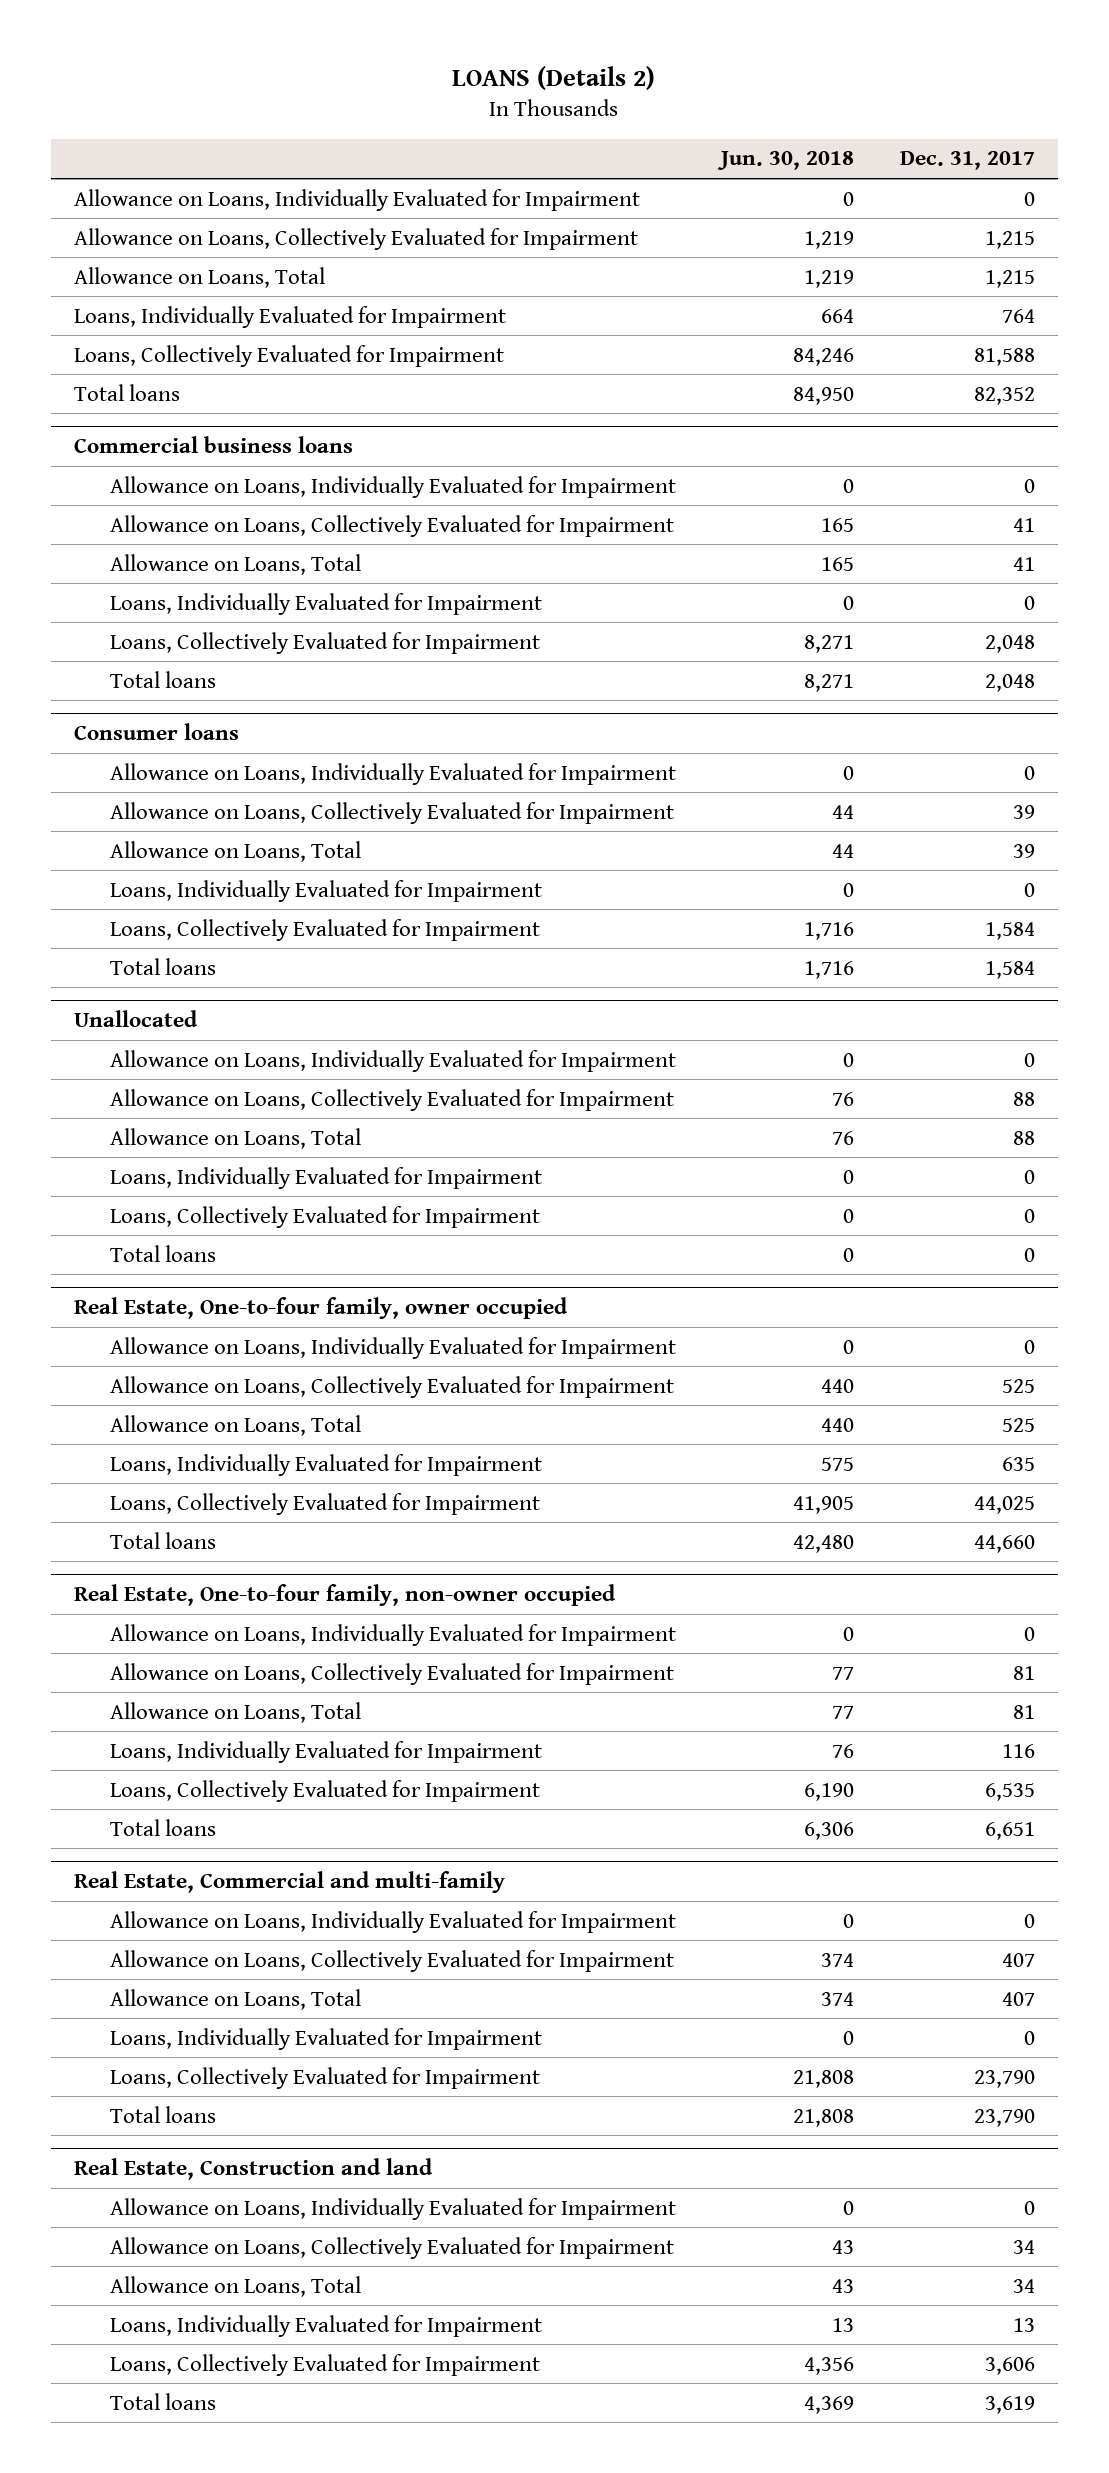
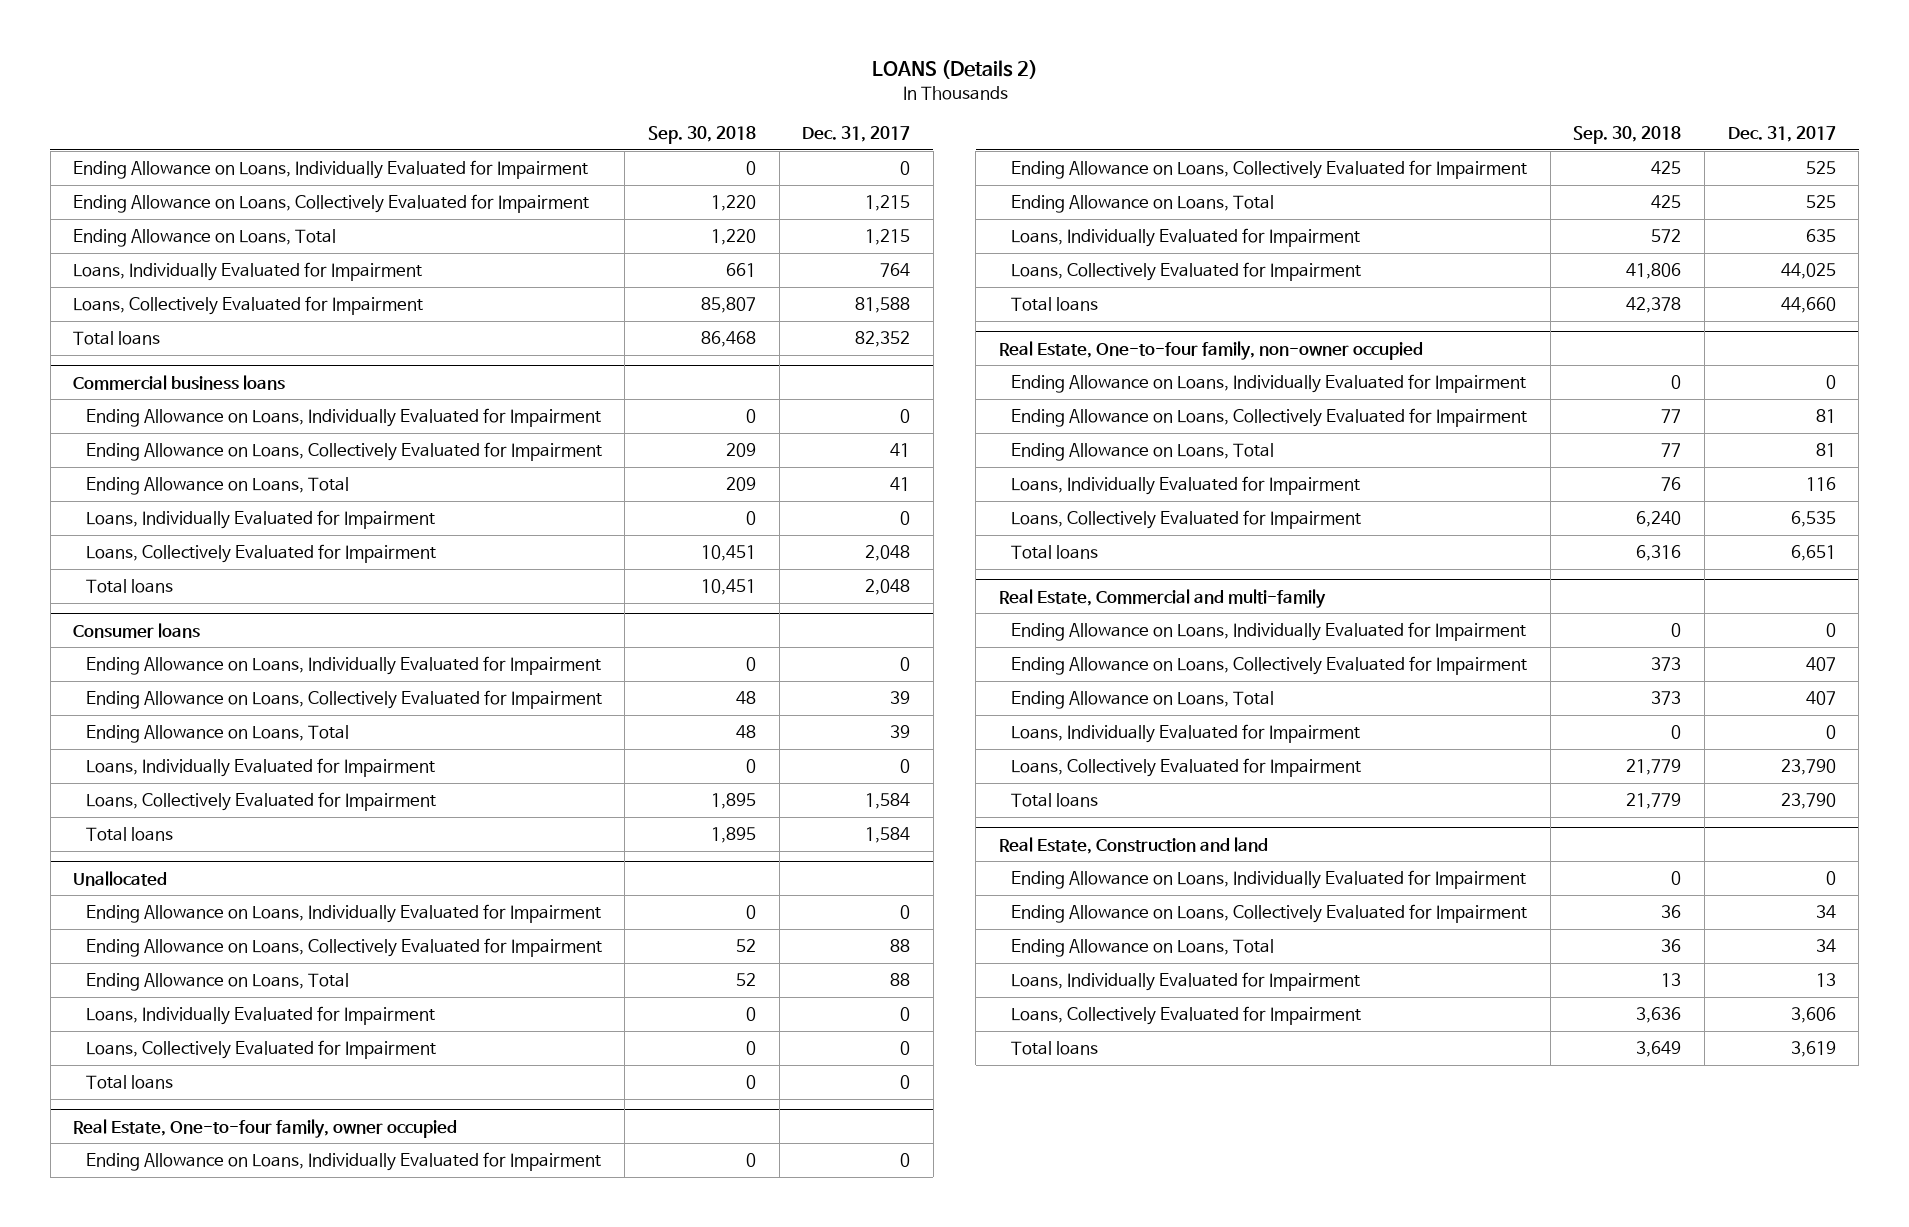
[717,151,855,171] Jun. 30, 2018 -> none
none -> [647,125,756,144] Sep. 30, 2018
[73,188,640,211] Allowance on Loans, Individually Evaluated for Impairment -> [73,159,589,179] Ending Allowance on Loans, Individually Evaluated for Impairment
[73,227,638,250] Allowance on Loans, Collectively Evaluated for Impairment -> [73,193,590,213] Ending Allowance on Loans, Collectively Evaluated for Impairment
[73,266,325,288] Allowance on Loans, Total -> [73,228,337,247] Ending Allowance on Loans, Total
[109,475,676,498] Allowance on Loans, Individually Evaluated for Impairment -> [85,407,601,427] Ending Allowance on Loans, Individually Evaluated for Impairment
[109,514,674,537] Allowance on Loans, Collectively Evaluated for Impairment -> [85,441,602,461] Ending Allowance on Loans, Collectively Evaluated for Impairment
[109,553,361,575] Allowance on Loans, Total -> [85,476,349,495] Ending Allowance on Loans, Total
[109,762,676,785] Allowance on Loans, Individually Evaluated for Impairment -> [85,655,601,675] Ending Allowance on Loans, Individually Evaluated for Impairment
[109,801,674,824] Allowance on Loans, Collectively Evaluated for Impairment -> [85,689,602,709] Ending Allowance on Loans, Collectively Evaluated for Impairment
[109,840,361,862] Allowance on Loans, Total -> [85,724,349,743] Ending Allowance on Loans, Total
[109,1049,676,1072] Allowance on Loans, Individually Evaluated for Impairment -> [85,903,601,923] Ending Allowance on Loans, Individually Evaluated for Impairment
[109,1088,674,1111] Allowance on Loans, Collectively Evaluated for Impairment -> [85,937,602,957] Ending Allowance on Loans, Collectively Evaluated for Impairment
[109,1127,361,1149] Allowance on Loans, Total -> [85,972,349,991] Ending Allowance on Loans, Total
[109,1336,676,1359] Allowance on Loans, Individually Evaluated for Impairment -> [85,1151,601,1171] Ending Allowance on Loans, Individually Evaluated for Impairment
[109,1375,674,1398] Allowance on Loans, Collectively Evaluated for Impairment -> [1011,159,1528,179] Ending Allowance on Loans, Collectively Evaluated for Impairment
[109,1414,361,1436] Allowance on Loans, Total -> [1011,194,1275,213] Ending Allowance on Loans, Total
[109,1623,676,1646] Allowance on Loans, Individually Evaluated for Impairment -> [1011,373,1527,393] Ending Allowance on Loans, Individually Evaluated for Impairment
[109,1662,674,1685] Allowance on Loans, Collectively Evaluated for Impairment -> [1011,407,1528,427] Ending Allowance on Loans, Collectively Evaluated for Impairment
[109,1701,361,1723] Allowance on Loans, Total -> [1011,442,1275,461] Ending Allowance on Loans, Total
[109,1910,676,1933] Allowance on Loans, Individually Evaluated for Impairment -> [1011,621,1527,641] Ending Allowance on Loans, Individually Evaluated for Impairment
[109,1949,674,1972] Allowance on Loans, Collectively Evaluated for Impairment -> [1011,655,1528,675] Ending Allowance on Loans, Collectively Evaluated for Impairment
[109,1988,361,2010] Allowance on Loans, Total -> [1011,690,1275,709] Ending Allowance on Loans, Total
[109,2197,676,2220] Allowance on Loans, Individually Evaluated for Impairment -> [1011,869,1527,889] Ending Allowance on Loans, Individually Evaluated for Impairment
[109,2236,674,2259] Allowance on Loans, Collectively Evaluated for Impairment -> [1011,903,1528,923] Ending Allowance on Loans, Collectively Evaluated for Impairment
[109,2275,361,2297] Allowance on Loans, Total -> [1011,938,1275,957] Ending Allowance on Loans, Total

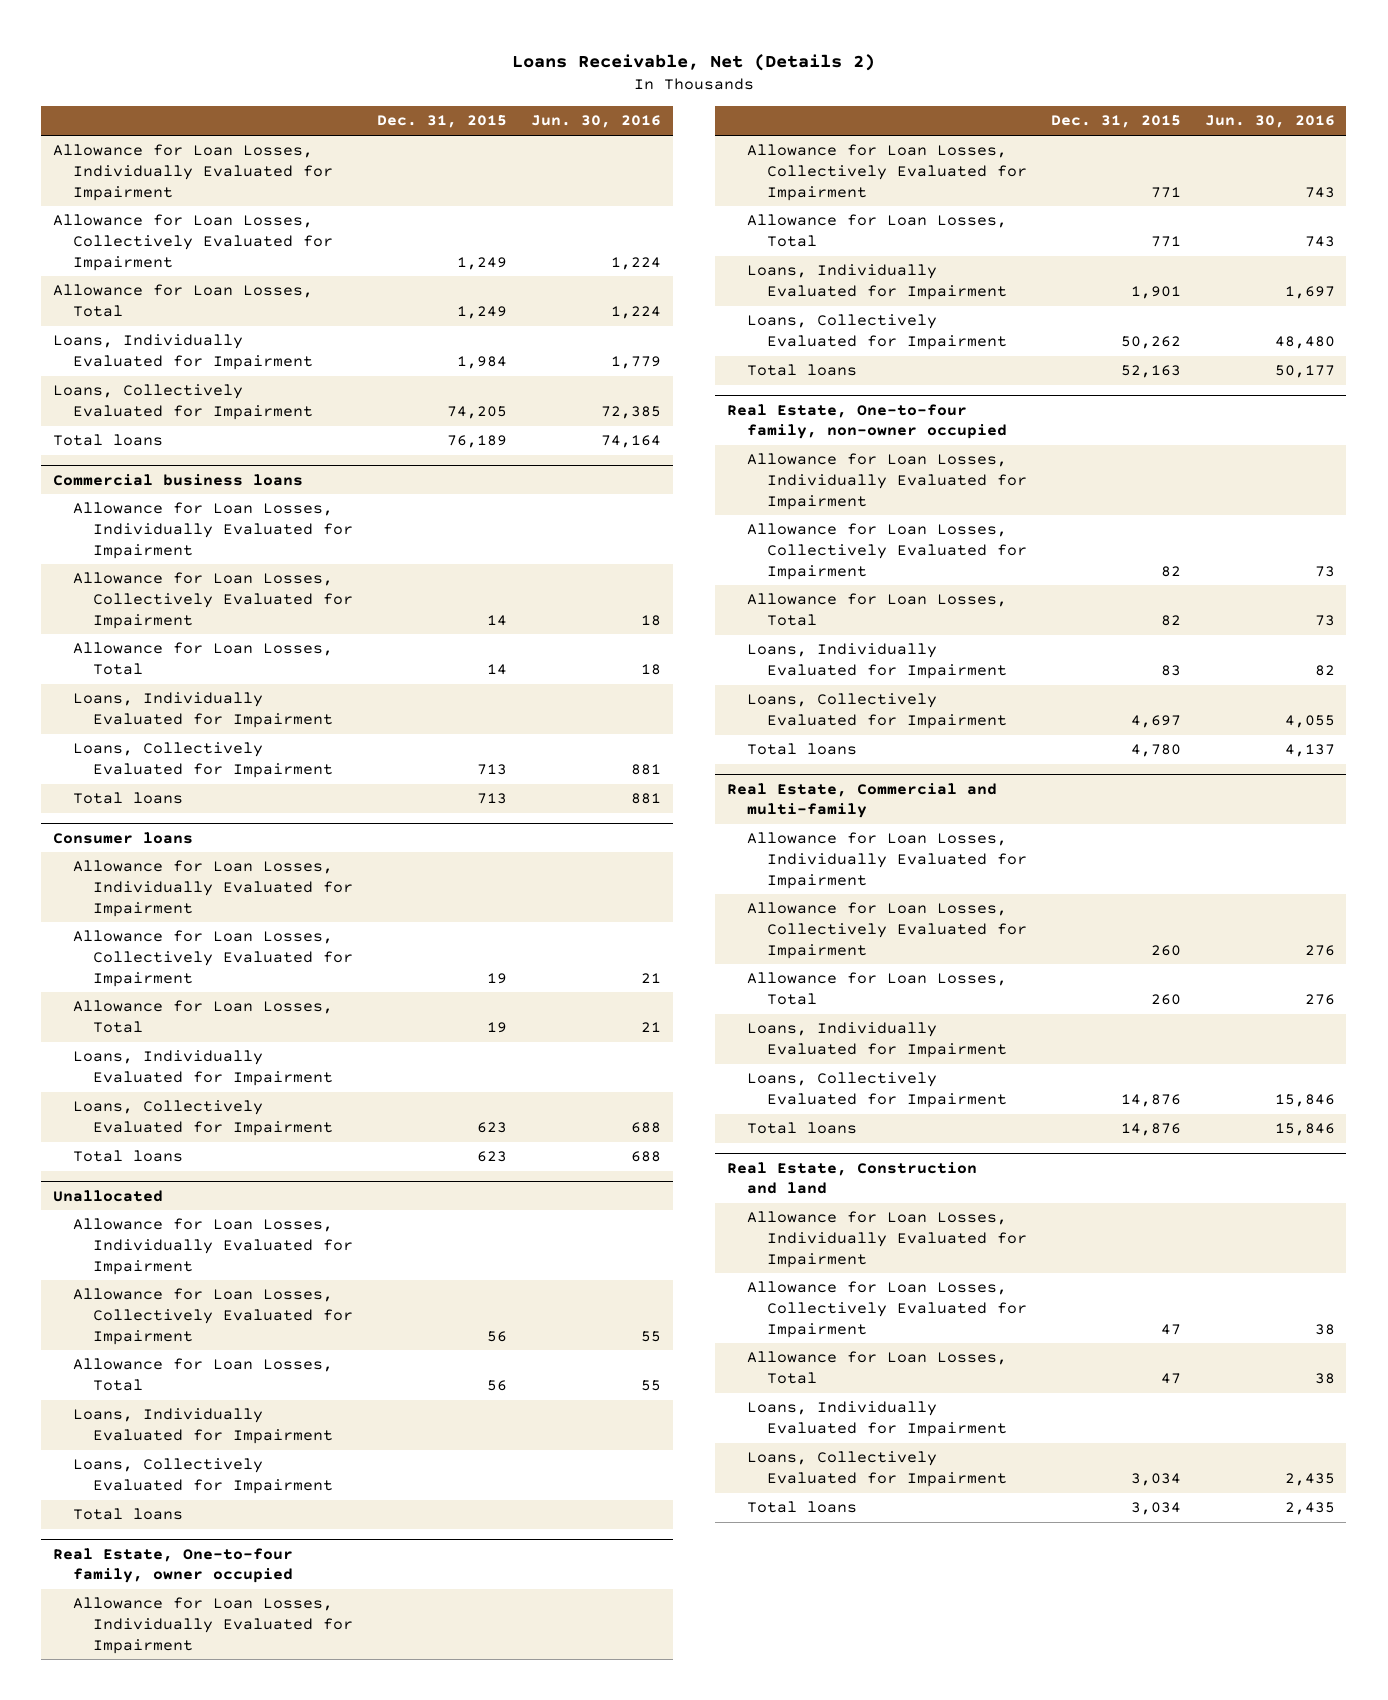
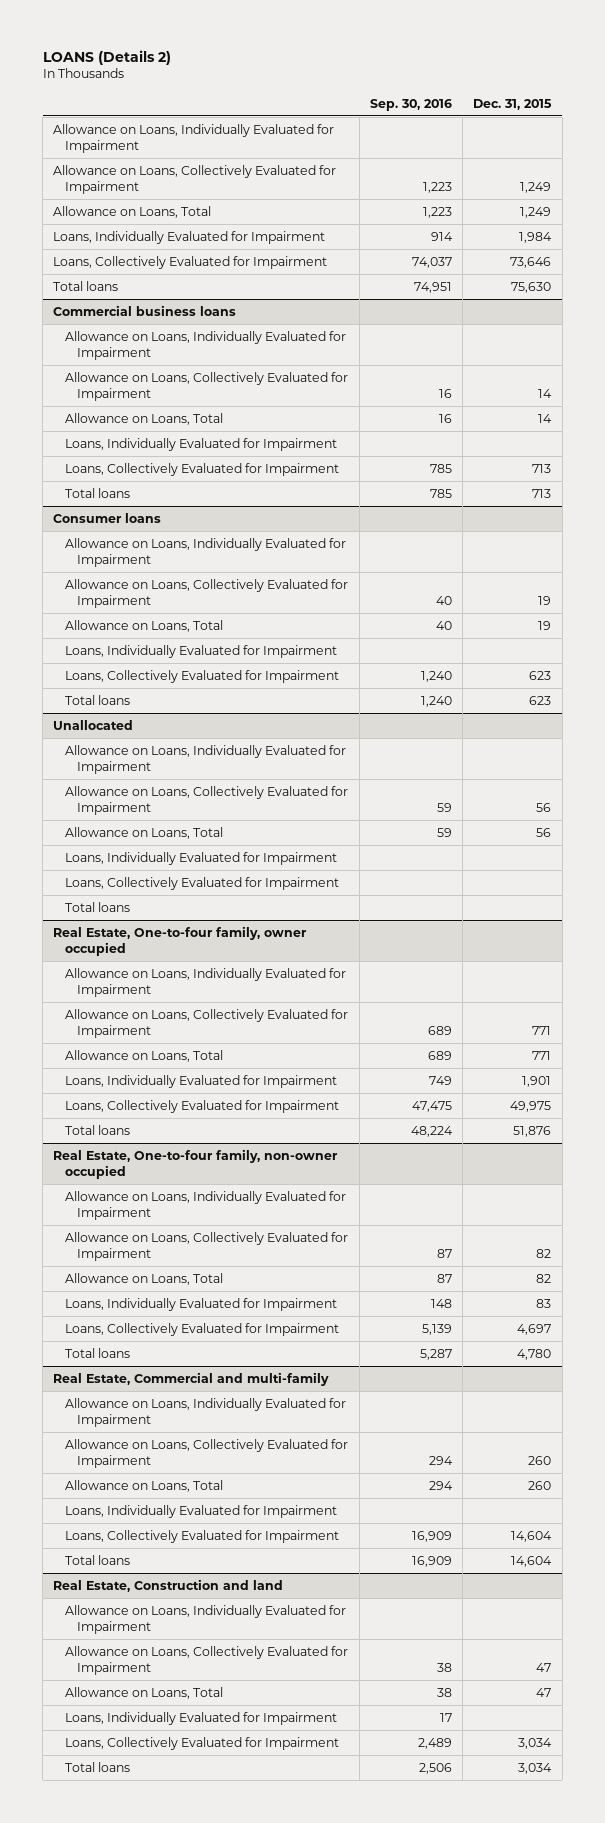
[511,53,875,71] Loans Receivable, Net (Details 2) -> [42,49,171,65] LOANS (Details 2)
[531,115,662,129] Jun. 30, 2016 -> none
none -> [369,98,452,111] Sep. 30, 2016
[53,144,334,201] Allowance for Loan Losses, Individually Evaluated for Impairment -> [53,123,335,153] Allowance on Loans, Individually Evaluated for Impairment
[53,214,334,271] Allowance for Loan Losses, Collectively Evaluated for Impairment -> [53,164,337,194] Allowance on Loans, Collectively Evaluated for Impairment
[53,284,314,318] Allowance for Loan Losses, Total -> [53,205,212,218] Allowance on Loans, Total
[447,406,508,420] 74,205 -> [510,256,552,268] 73,646
[447,435,508,449] 76,189 -> [511,281,552,293] 75,630
[73,502,354,559] Allowance for Loan Losses, Individually Evaluated for Impairment -> [65,330,347,360] Allowance on Loans, Individually Evaluated for Impairment
[73,572,354,629] Allowance for Loan Losses, Collectively Evaluated for Impairment -> [65,371,349,401] Allowance on Loans, Collectively Evaluated for Impairment
[73,642,334,676] Allowance for Loan Losses, Total -> [65,412,224,425] Allowance on Loans, Total
[73,860,354,917] Allowance for Loan Losses, Individually Evaluated for Impairment -> [65,537,347,567] Allowance on Loans, Individually Evaluated for Impairment
[73,930,354,987] Allowance for Loan Losses, Collectively Evaluated for Impairment -> [65,578,349,608] Allowance on Loans, Collectively Evaluated for Impairment
[73,1000,334,1034] Allowance for Loan Losses, Total -> [65,619,224,632] Allowance on Loans, Total
[73,1218,354,1275] Allowance for Loan Losses, Individually Evaluated for Impairment -> [65,744,347,774] Allowance on Loans, Individually Evaluated for Impairment
[73,1288,354,1345] Allowance for Loan Losses, Collectively Evaluated for Impairment -> [65,785,349,815] Allowance on Loans, Collectively Evaluated for Impairment
[73,1358,334,1392] Allowance for Loan Losses, Total -> [65,826,224,839] Allowance on Loans, Total
[73,1597,354,1654] Allowance for Loan Losses, Individually Evaluated for Impairment -> [65,967,347,997] Allowance on Loans, Individually Evaluated for Impairment
[746,144,1027,201] Allowance for Loan Losses, Collectively Evaluated for Impairment -> [65,1008,349,1038] Allowance on Loans, Collectively Evaluated for Impairment
[746,214,1007,248] Allowance for Loan Losses, Total -> [65,1049,224,1062] Allowance on Loans, Total
[1120,336,1181,350] 50,262 -> [510,1100,552,1112] 49,975
[1120,365,1181,379] 52,163 -> [513,1125,552,1137] 51,876
[746,453,1027,510] Allowance for Loan Losses, Individually Evaluated for Impairment -> [65,1190,347,1220] Allowance on Loans, Individually Evaluated for Impairment
[746,523,1027,580] Allowance for Loan Losses, Collectively Evaluated for Impairment -> [65,1231,349,1261] Allowance on Loans, Collectively Evaluated for Impairment
[746,593,1007,627] Allowance for Loan Losses, Total -> [65,1272,224,1285] Allowance on Loans, Total
[746,832,1027,889] Allowance for Loan Losses, Individually Evaluated for Impairment -> [65,1397,347,1427] Allowance on Loans, Individually Evaluated for Impairment
[746,902,1027,959] Allowance for Loan Losses, Collectively Evaluated for Impairment -> [65,1438,349,1468] Allowance on Loans, Collectively Evaluated for Impairment
[746,972,1007,1006] Allowance for Loan Losses, Total -> [65,1479,224,1492] Allowance on Loans, Total
[1120,1094,1181,1108] 14,876 -> [511,1530,553,1542] 14,604
[1120,1123,1181,1137] 14,876 -> [511,1555,553,1567] 14,604
[746,1211,1027,1268] Allowance for Loan Losses, Individually Evaluated for Impairment -> [65,1604,347,1634] Allowance on Loans, Individually Evaluated for Impairment
[746,1281,1027,1338] Allowance for Loan Losses, Collectively Evaluated for Impairment -> [65,1645,349,1675] Allowance on Loans, Collectively Evaluated for Impairment
[746,1351,1007,1385] Allowance for Loan Losses, Total -> [65,1686,224,1699] Allowance on Loans, Total

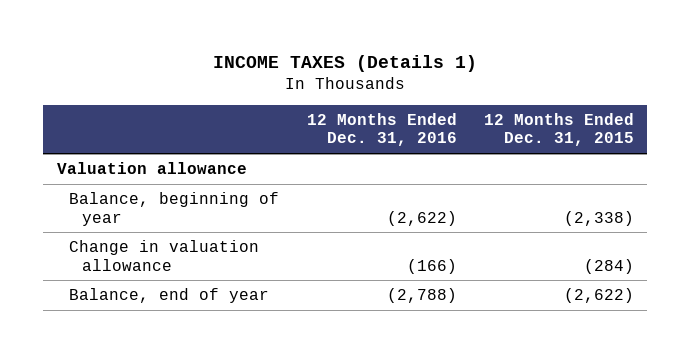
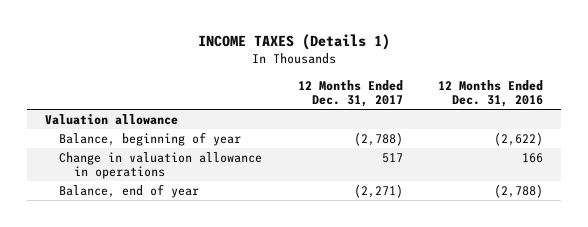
[483,112,634,147] 12 Months Ended Dec. 31, 2015 -> none
none -> [297,79,403,108] 12 Months Ended Dec. 31, 2017
[69,240,260,271] Change in valuation allowance -> [59,151,263,180] Change in valuation allowance in operations
[406,258,457,274] (166) -> [522,152,544,163] 166

